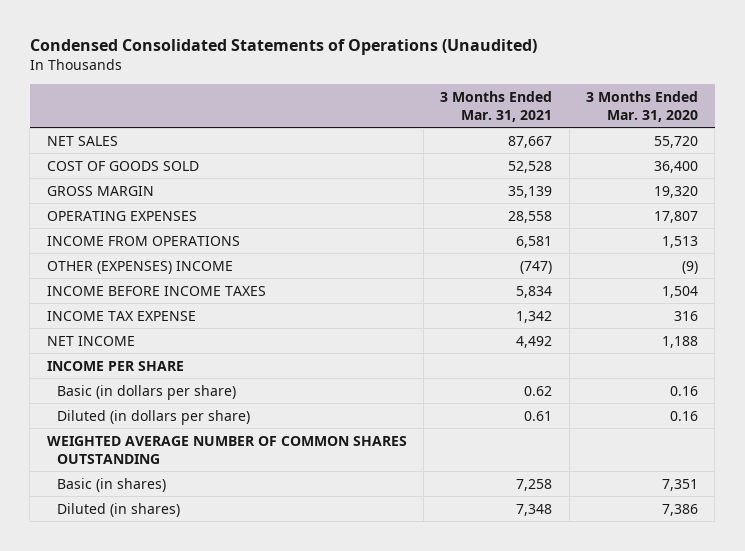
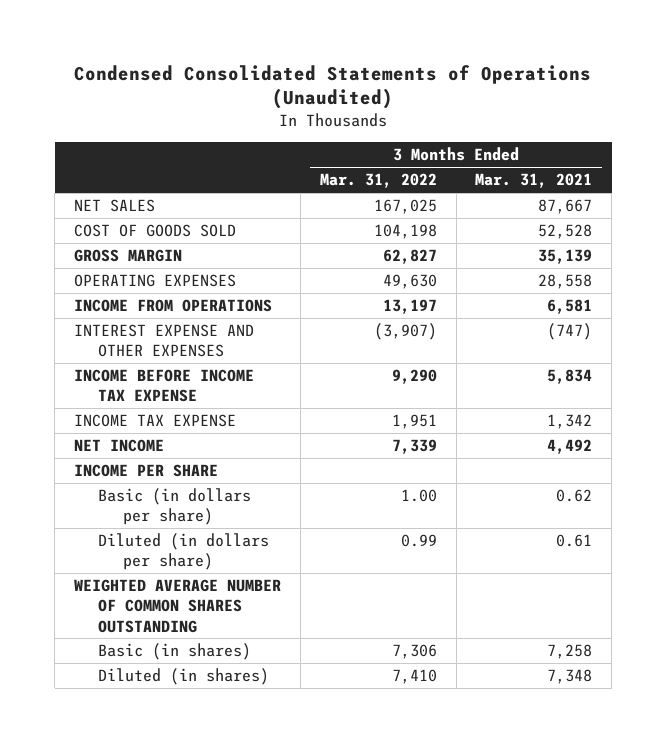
[585,90,698,122] 3 Months Ended Mar. 31, 2020 -> none
none -> [319,173,437,189] Mar. 31, 2022
[46,260,233,274] OTHER (EXPENSES) INCOME -> [74,324,255,358] INTEREST EXPENSE AND OTHER EXPENSES
[46,285,266,296] INCOME BEFORE INCOME TAXES -> [74,369,255,403] INCOME BEFORE INCOME TAX EXPENSE

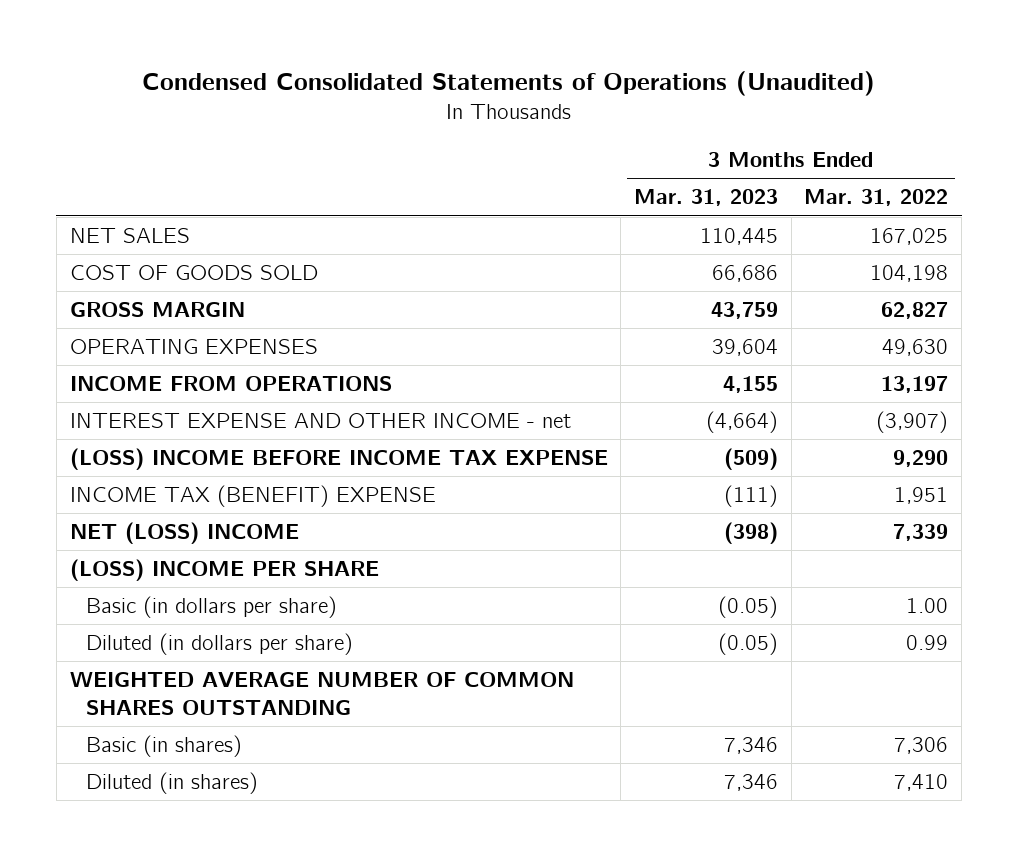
[475,173,593,189] Mar. 31, 2021 -> none
none -> [633,189,778,207] Mar. 31, 2023
[74,324,255,358] INTEREST EXPENSE AND OTHER EXPENSES -> [69,413,571,429] INTEREST EXPENSE AND OTHER INCOME - net
[74,369,255,403] INCOME BEFORE INCOME TAX EXPENSE -> [69,448,608,471] (LOSS) INCOME BEFORE INCOME TAX EXPENSE
[74,414,237,428] INCOME TAX EXPENSE -> [69,485,436,508] INCOME TAX (BENEFIT) EXPENSE
[74,439,165,453] NET INCOME -> [69,522,299,545] NET (LOSS) INCOME
[74,464,219,478] INCOME PER SHARE -> [69,559,379,582] (LOSS) INCOME PER SHARE

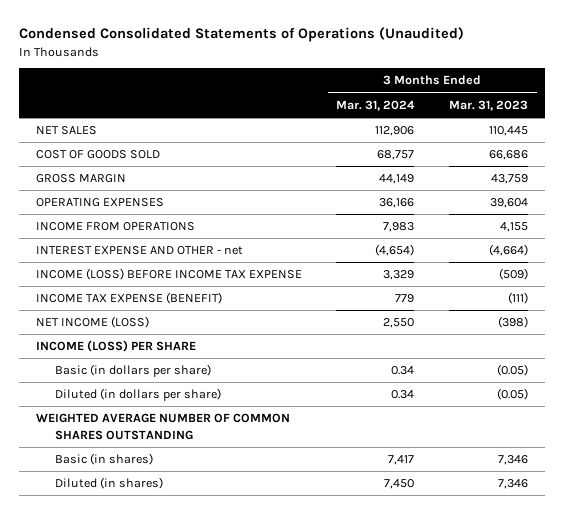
[804,189,949,207] Mar. 31, 2022 -> none
none -> [336,99,416,111] Mar. 31, 2024
[69,413,571,429] INTEREST EXPENSE AND OTHER INCOME - net -> [35,246,243,256] INTEREST EXPENSE AND OTHER - net
[69,448,608,471] (LOSS) INCOME BEFORE INCOME TAX EXPENSE -> [35,268,302,281] INCOME (LOSS) BEFORE INCOME TAX EXPENSE
[69,485,436,508] INCOME TAX (BENEFIT) EXPENSE -> [35,292,222,305] INCOME TAX EXPENSE (BENEFIT)
[69,522,299,545] NET (LOSS) INCOME -> [35,316,149,329] NET INCOME (LOSS)
[69,559,379,582] (LOSS) INCOME PER SHARE -> [35,340,196,353] INCOME (LOSS) PER SHARE

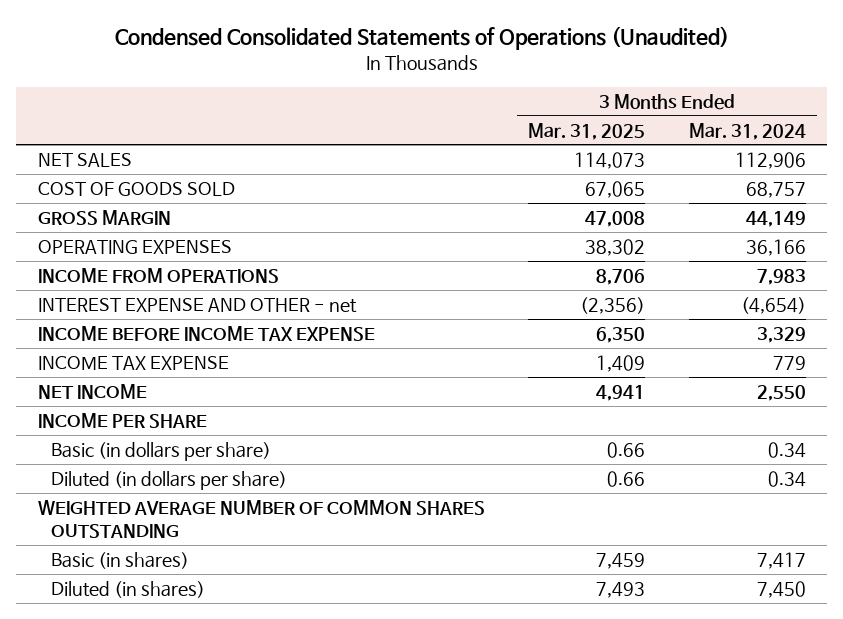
[448,99,528,111] Mar. 31, 2023 -> none
none -> [528,122,646,140] Mar. 31, 2025
[35,268,302,281] INCOME (LOSS) BEFORE INCOME TAX EXPENSE -> [37,325,375,341] INCOME BEFORE INCOME TAX EXPENSE
[35,292,222,305] INCOME TAX EXPENSE (BENEFIT) -> [37,355,229,370] INCOME TAX EXPENSE
[35,316,149,329] NET INCOME (LOSS) -> [37,383,147,399] NET INCOME
[35,340,196,353] INCOME (LOSS) PER SHARE -> [37,412,207,428] INCOME PER SHARE

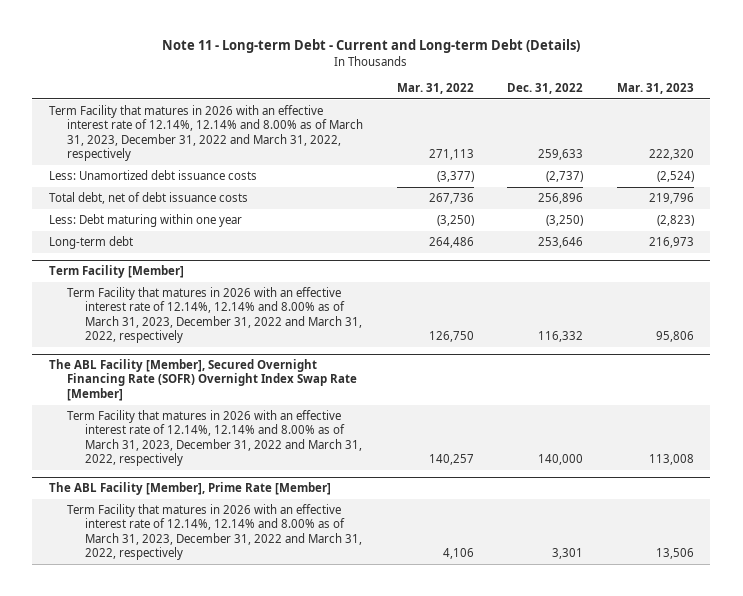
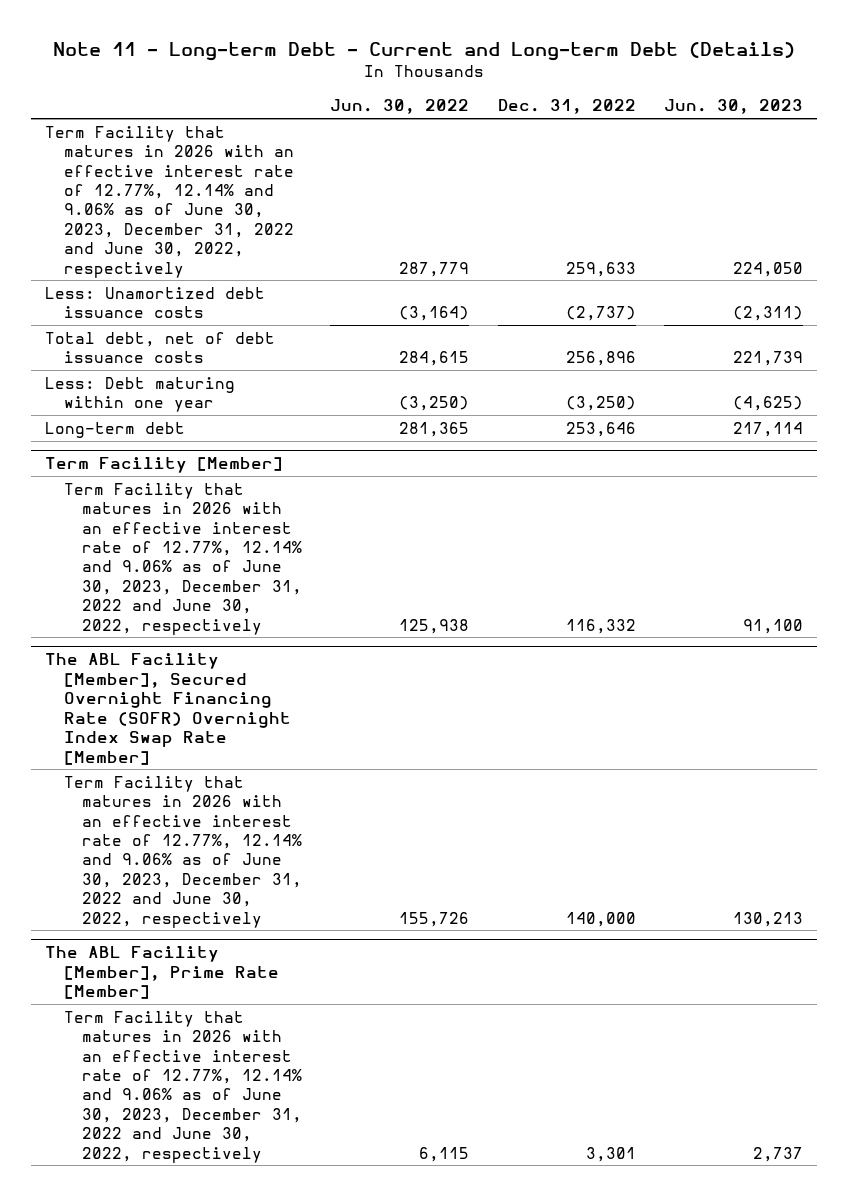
[396,83,474,95] Mar. 31, 2022 -> none
[616,83,694,95] Mar. 31, 2023 -> none
none -> [330,99,470,115] Jun. 30, 2022
none -> [663,99,803,115] Jun. 30, 2023
[49,105,363,161] Term Facility that matures in 2026 with an effective interest rate of 12.14%, 12.14% and 8.00% as of March 31, 2023, December 31, 2022 and March 31, 2022, respectively -> [45,125,294,278] Term Facility that matures in 2026 with an effective interest rate of 12.77%, 12.14% and 9.06% as of June 30, 2023, December 31, 2022 and June 30, 2022, respectively
[66,287,362,343] Term Facility that matures in 2026 with an effective interest rate of 12.14%, 12.14% and 8.00% as of March 31, 2023, December 31, 2022 and March 31, 2022, respectively -> [63,482,303,635] Term Facility that matures in 2026 with an effective interest rate of 12.77%, 12.14% and 9.06% as of June 30, 2023, December 31, 2022 and June 30, 2022, respectively
[66,410,362,466] Term Facility that matures in 2026 with an effective interest rate of 12.14%, 12.14% and 8.00% as of March 31, 2023, December 31, 2022 and March 31, 2022, respectively -> [63,775,303,928] Term Facility that matures in 2026 with an effective interest rate of 12.77%, 12.14% and 9.06% as of June 30, 2023, December 31, 2022 and June 30, 2022, respectively
[66,504,362,560] Term Facility that matures in 2026 with an effective interest rate of 12.14%, 12.14% and 8.00% as of March 31, 2023, December 31, 2022 and March 31, 2022, respectively -> [63,1010,303,1163] Term Facility that matures in 2026 with an effective interest rate of 12.77%, 12.14% and 9.06% as of June 30, 2023, December 31, 2022 and June 30, 2022, respectively

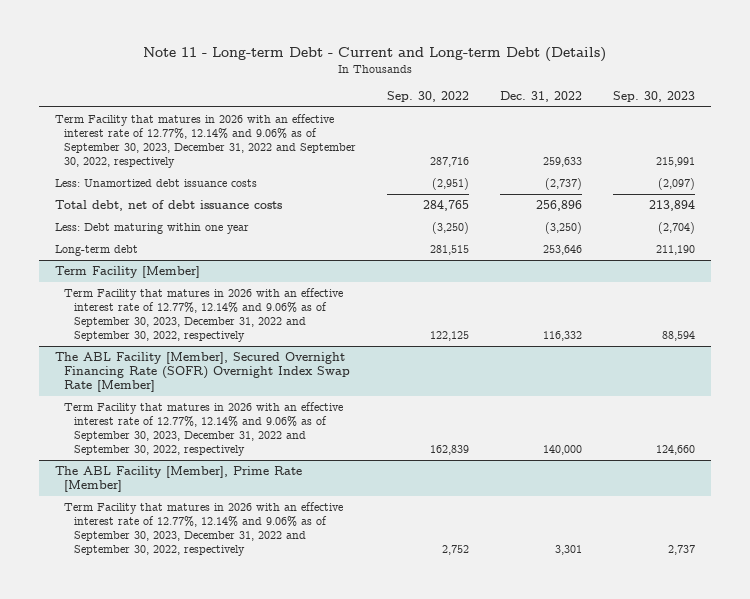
[330,99,470,115] Jun. 30, 2022 -> none
[663,99,803,115] Jun. 30, 2023 -> none
none -> [387,90,470,102] Sep. 30, 2022
none -> [613,90,696,102] Sep. 30, 2023
[45,125,294,278] Term Facility that matures in 2026 with an effective interest rate of 12.77%, 12.14% and 9.06% as of June 30, 2023, December 31, 2022 and June 30, 2022, respectively -> [54,114,357,168] Term Facility that matures in 2026 with an effective interest rate of 12.77%, 12.14% and 9.06% as of September 30, 2023, December 31, 2022 and September 30, 2022, respectively
[63,482,303,635] Term Facility that matures in 2026 with an effective interest rate of 12.77%, 12.14% and 9.06% as of June 30, 2023, December 31, 2022 and June 30, 2022, respectively -> [64,288,344,342] Term Facility that matures in 2026 with an effective interest rate of 12.77%, 12.14% and 9.06% as of September 30, 2023, December 31, 2022 and September 30, 2022, respectively
[63,775,303,928] Term Facility that matures in 2026 with an effective interest rate of 12.77%, 12.14% and 9.06% as of June 30, 2023, December 31, 2022 and June 30, 2022, respectively -> [64,402,344,456] Term Facility that matures in 2026 with an effective interest rate of 12.77%, 12.14% and 9.06% as of September 30, 2023, December 31, 2022 and September 30, 2022, respectively
[63,1010,303,1163] Term Facility that matures in 2026 with an effective interest rate of 12.77%, 12.14% and 9.06% as of June 30, 2023, December 31, 2022 and June 30, 2022, respectively -> [64,502,344,556] Term Facility that matures in 2026 with an effective interest rate of 12.77%, 12.14% and 9.06% as of September 30, 2023, December 31, 2022 and September 30, 2022, respectively

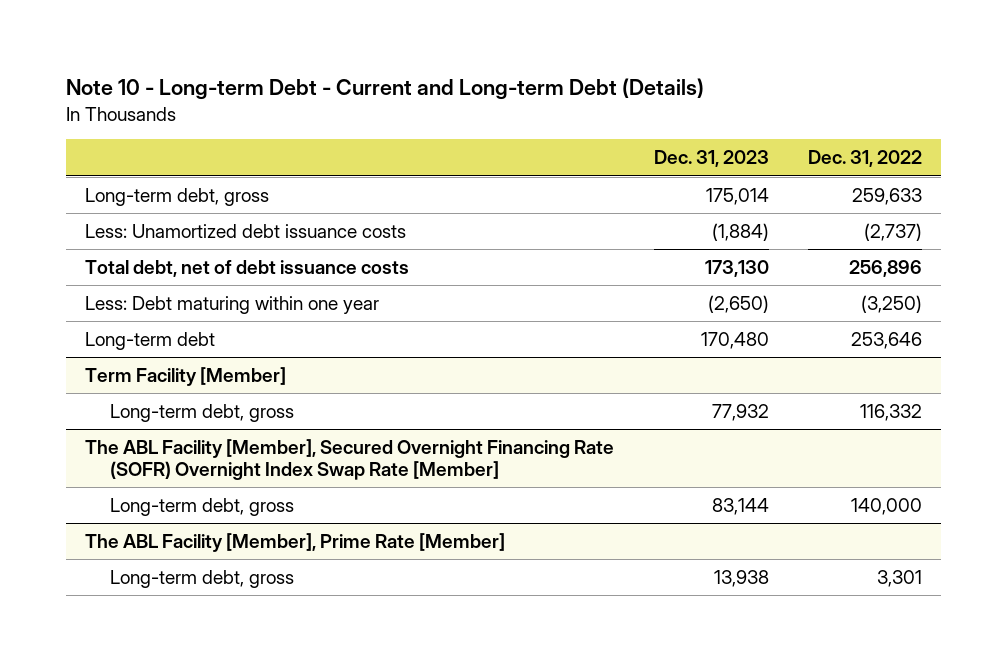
[142,47,606,63] Note 11 - Long-term Debt - Current and Long-term Debt (Details) -> [65,78,704,101] Note 10 - Long-term Debt - Current and Long-term Debt (Details)
[387,90,470,102] Sep. 30, 2022 -> none
[613,90,696,102] Sep. 30, 2023 -> none
none -> [653,150,769,168] Dec. 31, 2023
[54,114,357,168] Term Facility that matures in 2026 with an effective interest rate of 12.77%, 12.14% and 9.06% as of September 30, 2023, December 31, 2022 and September 30, 2022, respectively -> [85,187,270,206] Long-term debt, gross
[64,288,344,342] Term Facility that matures in 2026 with an effective interest rate of 12.77%, 12.14% and 9.06% as of September 30, 2023, December 31, 2022 and September 30, 2022, respectively -> [109,403,294,422] Long-term debt, gross
[64,402,344,456] Term Facility that matures in 2026 with an effective interest rate of 12.77%, 12.14% and 9.06% as of September 30, 2023, December 31, 2022 and September 30, 2022, respectively -> [109,497,294,516] Long-term debt, gross
[64,502,344,556] Term Facility that matures in 2026 with an effective interest rate of 12.77%, 12.14% and 9.06% as of September 30, 2023, December 31, 2022 and September 30, 2022, respectively -> [109,569,294,588] Long-term debt, gross

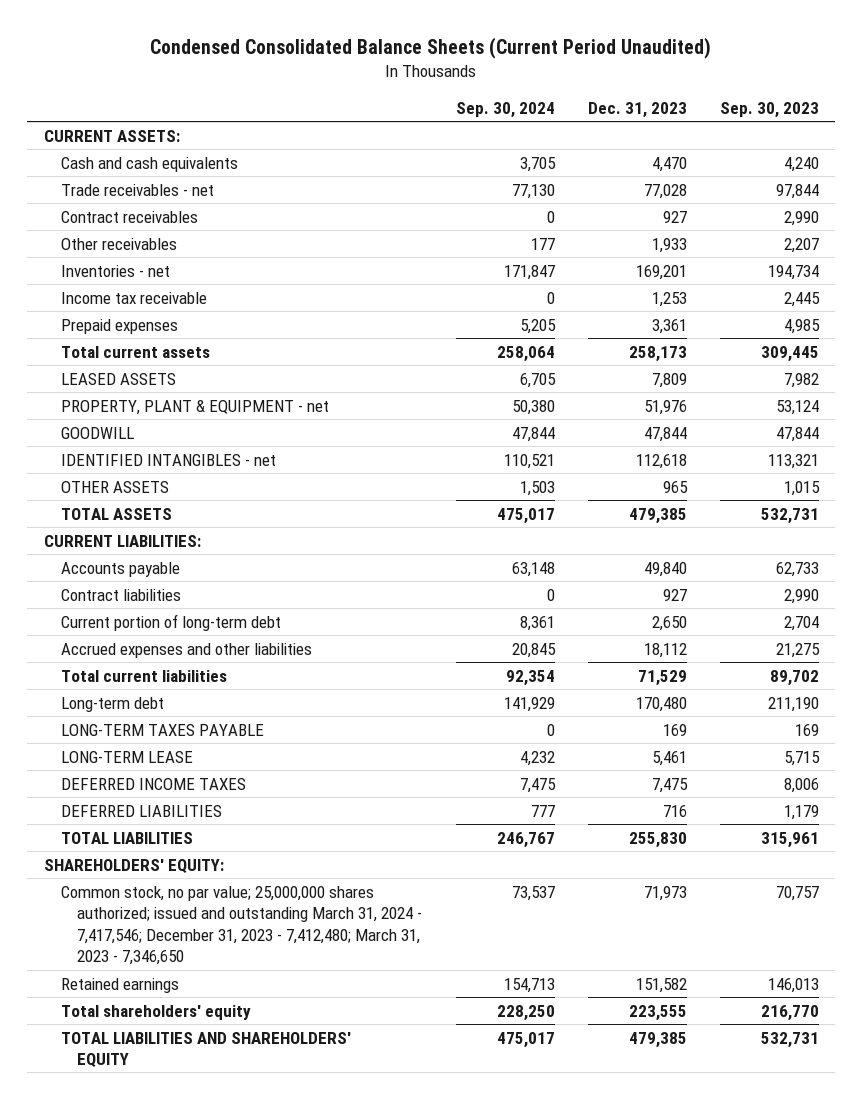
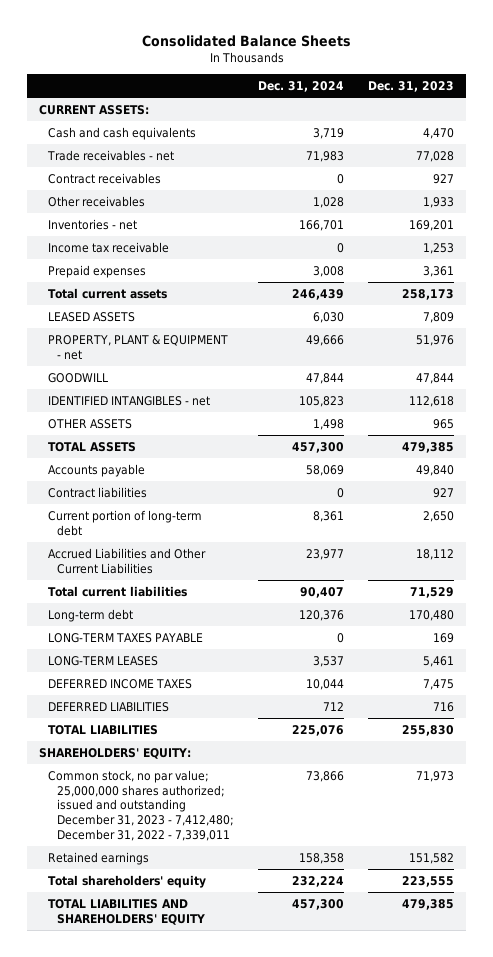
[150,36,712,59] Condensed Consolidated Balance Sheets (Current Period Unaudited) -> [141,35,351,48] Consolidated Balance Sheets
[455,101,555,118] Sep. 30, 2024 -> none
[719,101,819,118] Sep. 30, 2023 -> none
none -> [258,81,345,93] Dec. 31, 2024
[43,534,201,547] CURRENT LIABILITIES: -> none
[60,642,312,658] Accrued expenses and other liabilities -> [48,547,207,574] Accrued Liabilities and Other Current Liabilities
[60,750,193,763] LONG-TERM LEASE -> [48,655,159,666] LONG-TERM LEASES
[60,885,423,966] Common stock, no par value; 25,000,000 shares authorized; issued and outstanding March 31, 2024 - 7,417,546; December 31, 2023 - 7,412,480; March 31, 2023 - 7,346,650 -> [48,769,235,841] Common stock, no par value; 25,000,000 shares authorized; issued and outstanding December 31, 2023 - 7,412,480; December 31, 2022 - 7,339,011

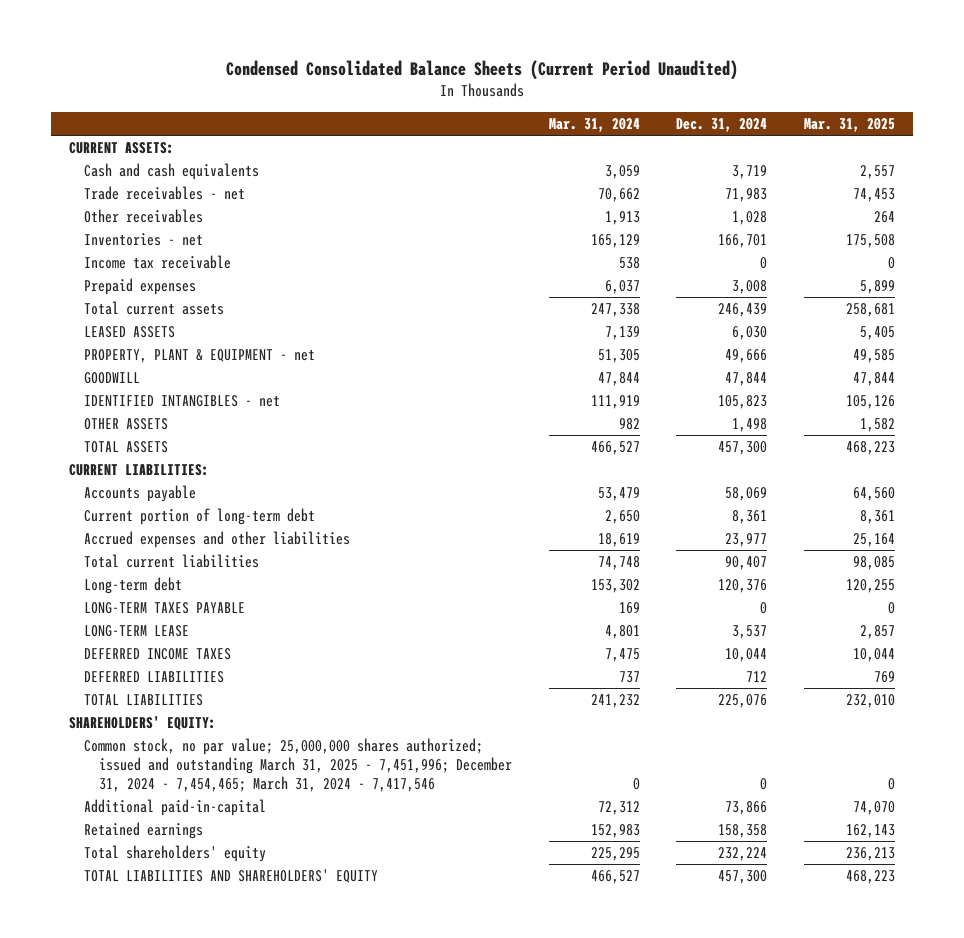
[141,35,351,48] Consolidated Balance Sheets -> [225,60,738,81] Condensed Consolidated Balance Sheets (Current Period Unaudited)
[368,81,455,93] Dec. 31, 2023 -> none
none -> [548,118,640,133] Mar. 31, 2024
none -> [803,118,895,133] Mar. 31, 2025
[48,172,162,184] Contract receivables -> none
none -> [69,464,210,477] CURRENT LIABILITIES:
[48,486,148,498] Contract liabilities -> none
[48,547,207,574] Accrued Liabilities and Other Current Liabilities -> [84,531,351,549] Accrued expenses and other liabilities
[48,655,159,666] LONG-TERM LEASES -> [84,625,190,638] LONG-TERM LEASE
[48,769,235,841] Common stock, no par value; 25,000,000 shares authorized; issued and outstanding December 31, 2023 - 7,412,480; December 31, 2022 - 7,339,011 -> [84,738,513,793] Common stock, no par value; 25,000,000 shares authorized; issued and outstanding March 31, 2025 - 7,451,996; December 31, 2024 - 7,454,465; March 31, 2024 - 7,417,546
[306,770,345,782] 73,866 -> [760,778,768,791] 0
none -> [84,799,267,817] Additional paid-in-capital

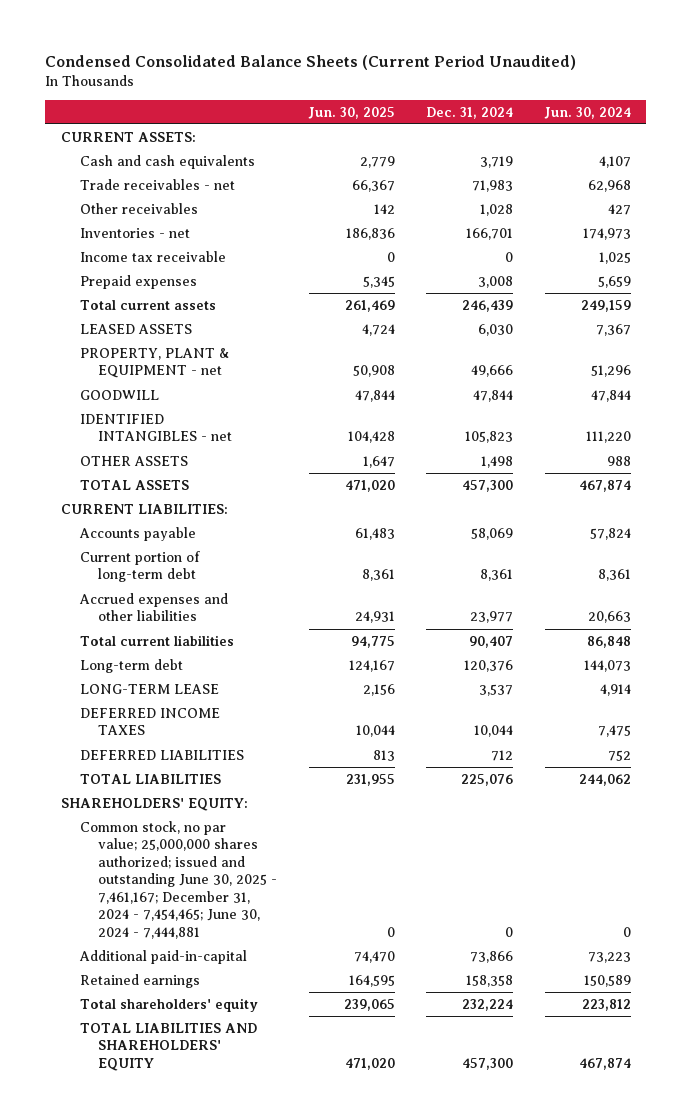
[548,118,640,133] Mar. 31, 2024 -> none
[803,118,895,133] Mar. 31, 2025 -> none
none -> [307,106,395,119] Jun. 30, 2025
none -> [543,106,631,119] Jun. 30, 2024
[84,602,246,615] LONG-TERM TAXES PAYABLE -> none
[84,738,513,793] Common stock, no par value; 25,000,000 shares authorized; issued and outstanding March 31, 2025 - 7,451,996; December 31, 2024 - 7,454,465; March 31, 2024 - 7,417,546 -> [79,820,278,939] Common stock, no par value; 25,000,000 shares authorized; issued and outstanding June 30, 2025 - 7,461,167; December 31, 2024 - 7,454,465; June 30, 2024 - 7,444,881

